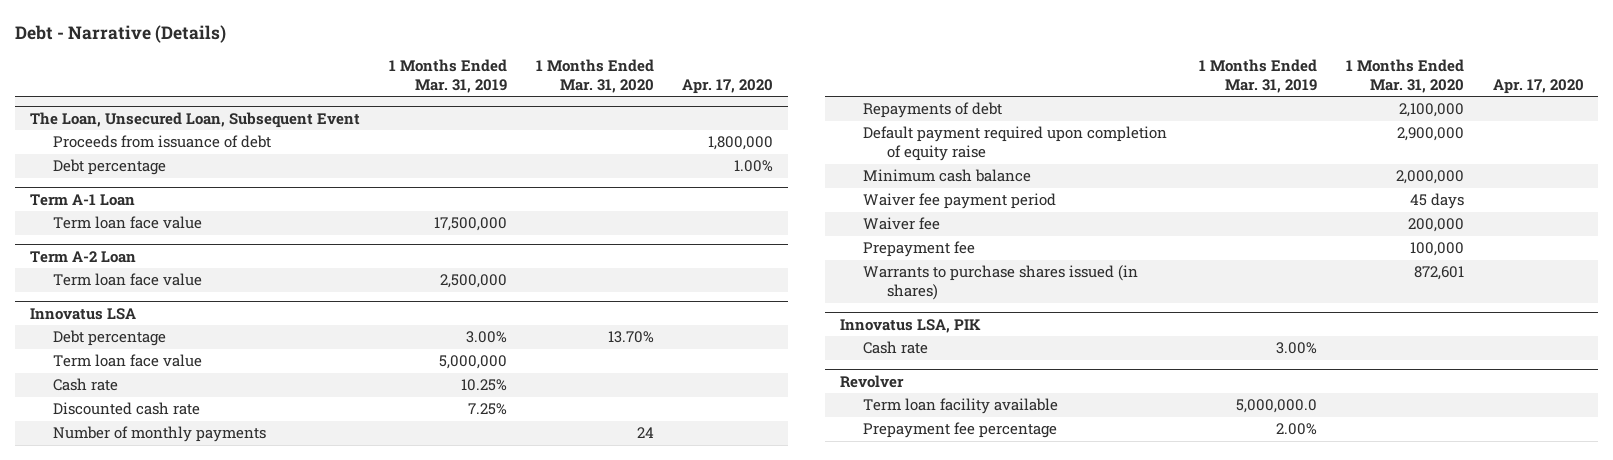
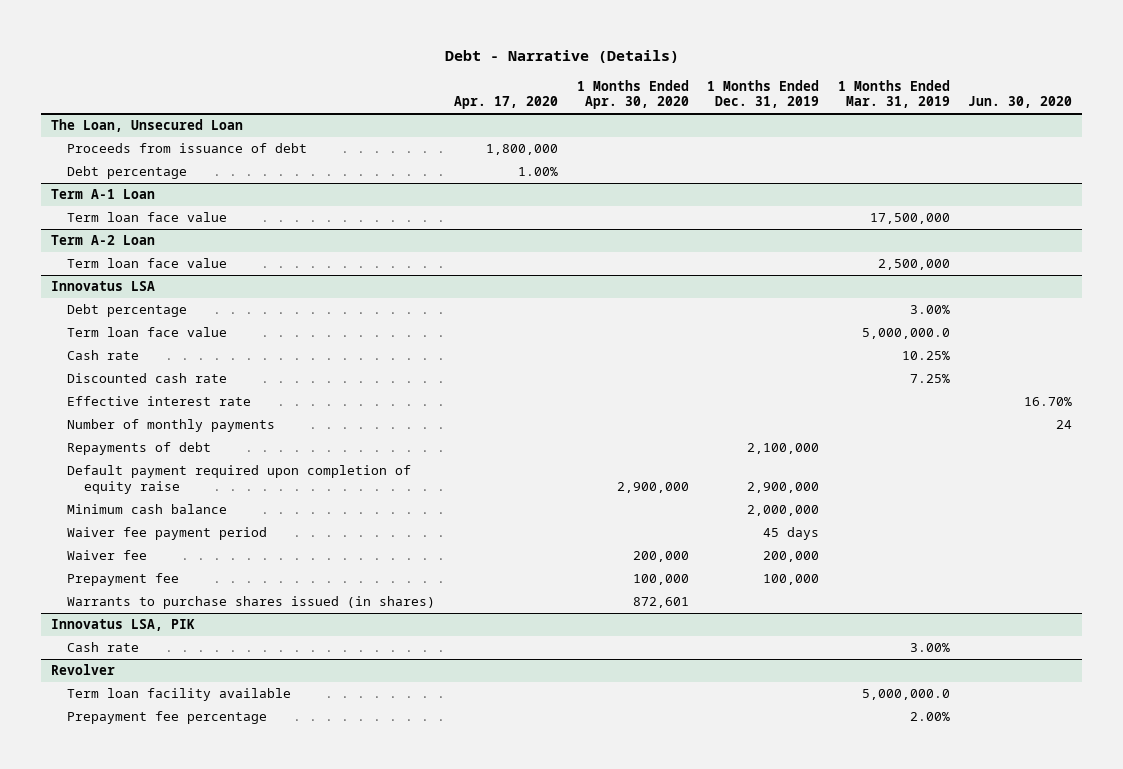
[535,58,654,93] 1 Months Ended Mar. 31, 2020 -> none
none -> [576,79,689,110] 1 Months Ended Apr. 30, 2020
none -> [707,79,820,109] 1 Months Ended Dec. 31, 2019
none -> [968,96,1073,109] Jun. 30, 2020
[29,111,360,128] The Loan, Unsecured Loan, Subsequent Event -> [50,119,243,133] The Loan, Unsecured Loan
[438,355,507,370] 5,000,000 -> [861,328,950,340] 5,000,000.0
none -> [67,396,252,407] Effective interest rate

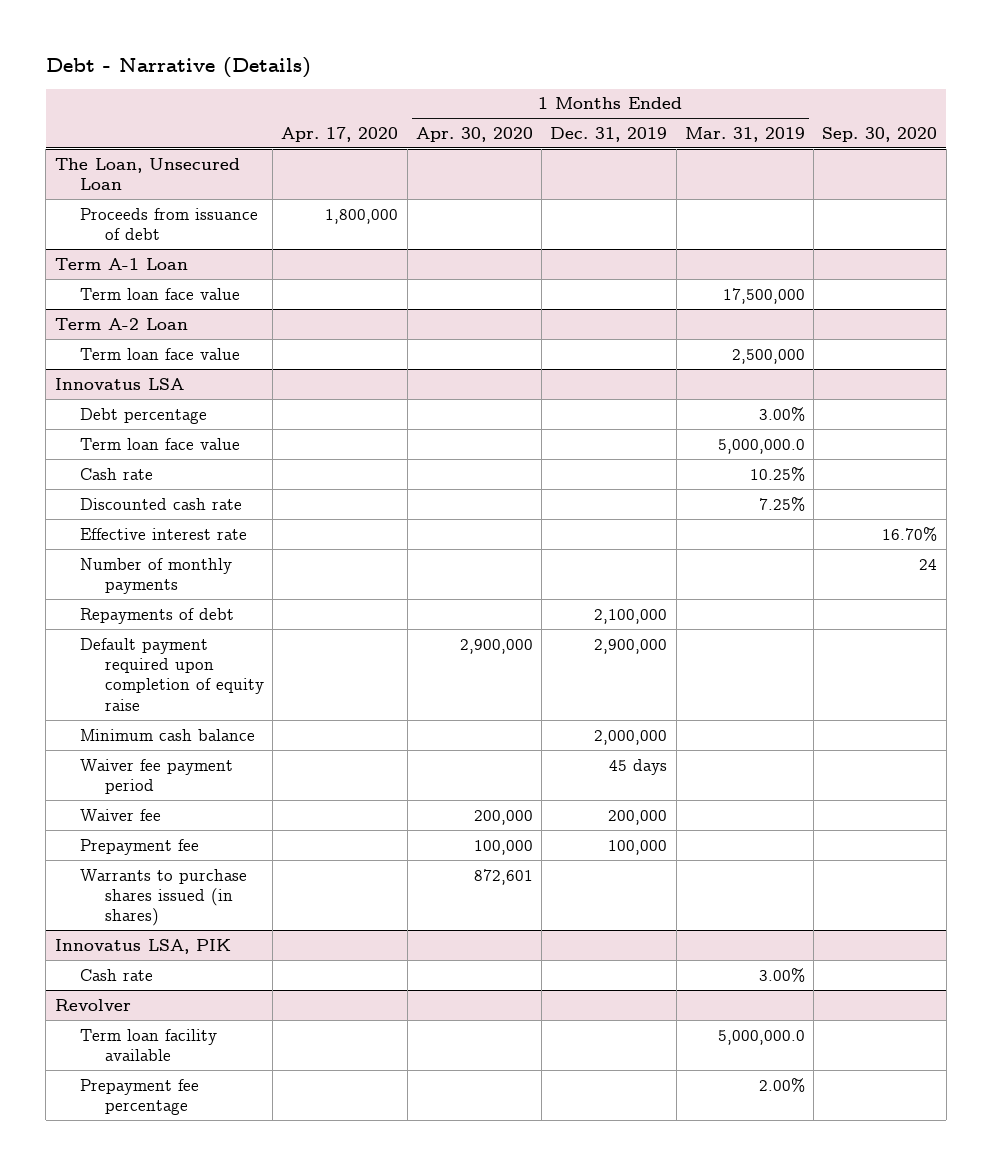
[968,96,1073,109] Jun. 30, 2020 -> none
none -> [822,126,938,142] Sep. 30, 2020
[67,166,188,180] Debt percentage -> none

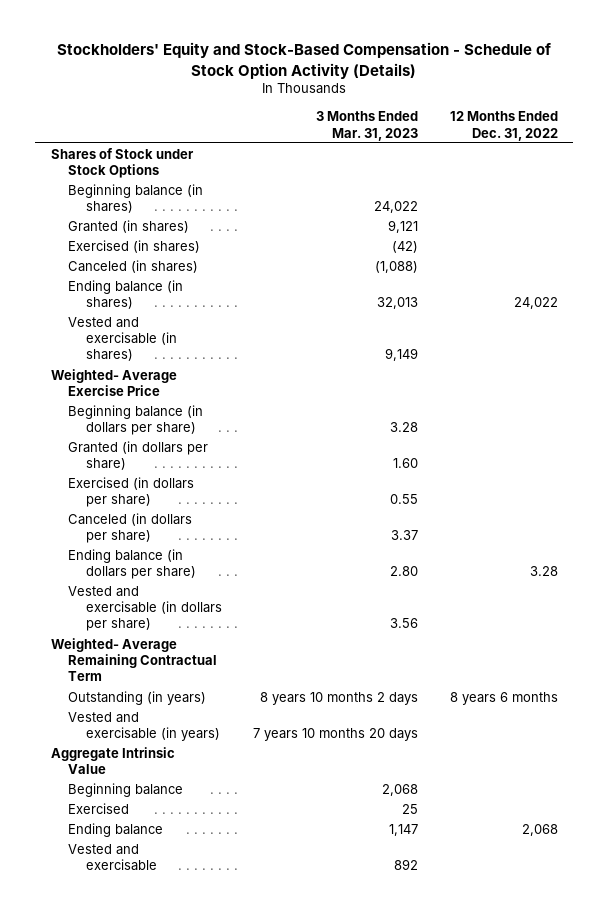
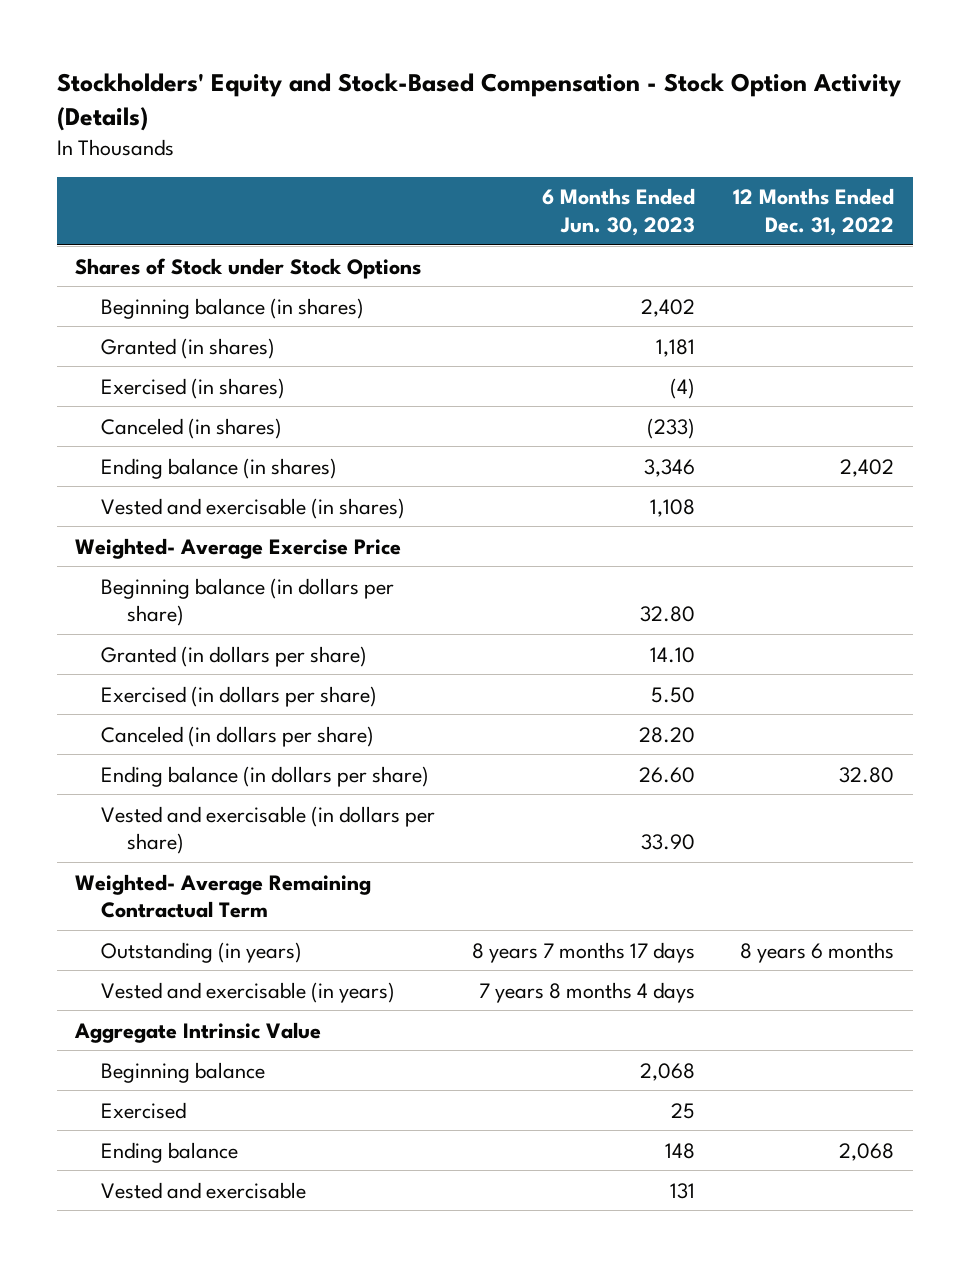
[57,42,552,79] Stockholders' Equity and Stock-Based Compensation - Schedule of Stock Option Activity (Details) -> [56,72,901,132] Stockholders' Equity and Stock-Based Compensation - Stock Option Activity (Details)
[316,111,419,141] 3 Months Ended Mar. 31, 2023 -> none
none -> [542,188,696,236] 6 Months Ended Jun. 30, 2023
[513,297,558,310] 24,022 -> [840,458,895,477] 2,402
[529,566,558,577] 3.28 -> [839,766,895,783] 32.80

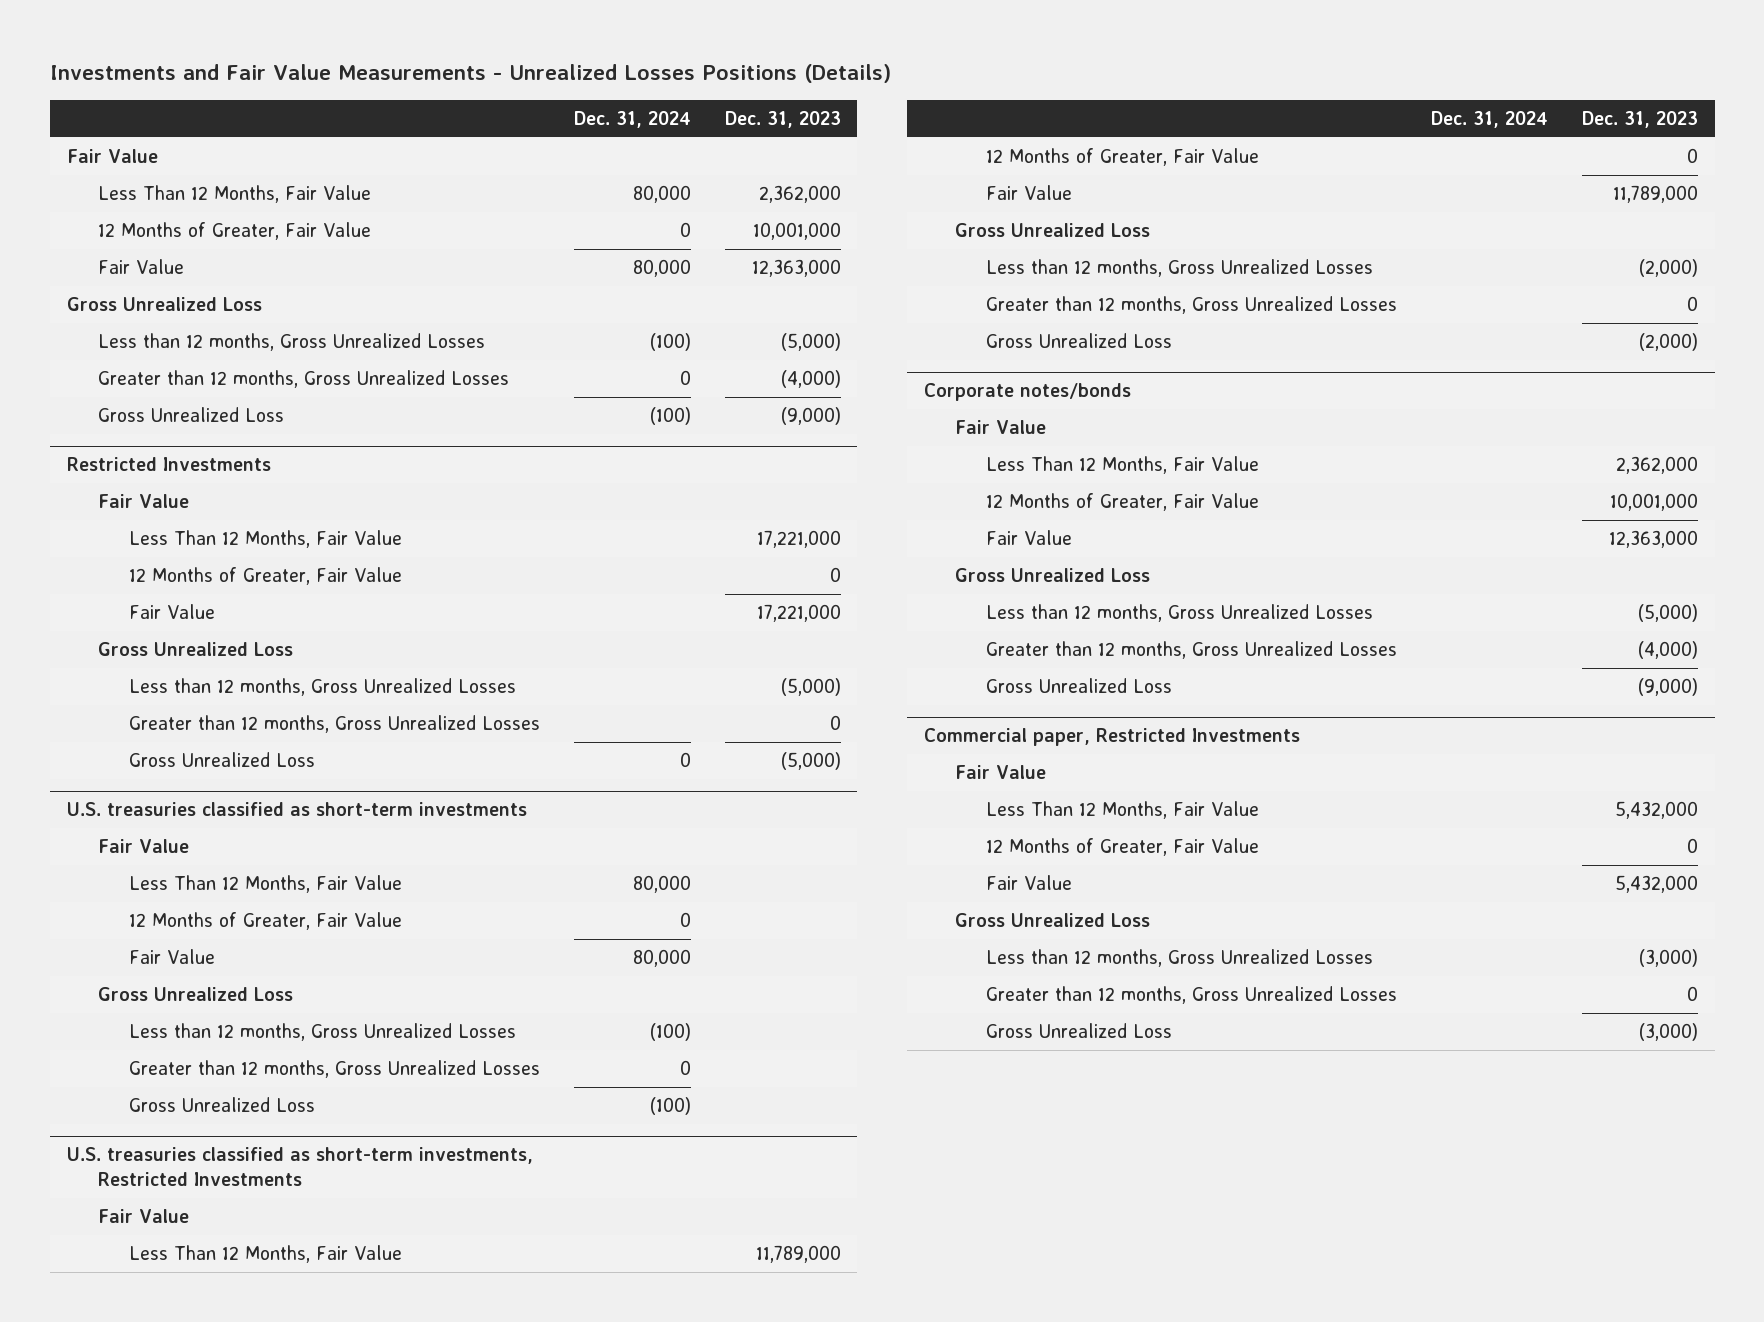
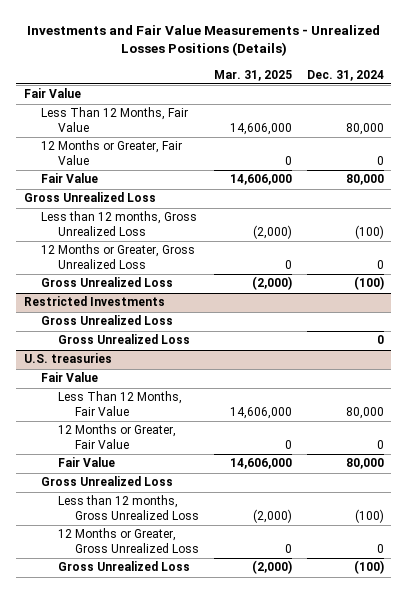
[724,111,841,129] Dec. 31, 2023 -> none
none -> [213,69,292,81] Mar. 31, 2025
[97,222,371,241] 12 Months of Greater, Fair Value -> [40,140,182,165] 12 Months or Greater, Fair Value
[97,333,485,352] Less than 12 months, Gross Unrealized Losses -> [40,211,197,236] Less than 12 months, Gross Unrealized Loss
[97,370,509,389] Greater than 12 months, Gross Unrealized Losses -> [40,244,195,269] 12 Months or Greater, Gross Unrealized Loss
[97,494,189,509] Fair Value -> none
[129,530,403,549] Less Than 12 Months, Fair Value -> none
[129,567,403,586] 12 Months of Greater, Fair Value -> none
[129,604,216,620] Fair Value -> none
[129,678,517,697] Less than 12 months, Gross Unrealized Losses -> none
[129,715,541,734] Greater than 12 months, Gross Unrealized Losses -> none
[66,802,527,817] U.S. treasuries classified as short-term investments -> [23,353,112,364] U.S. treasuries
[129,912,403,931] 12 Months of Greater, Fair Value -> [57,424,176,449] 12 Months or Greater, Fair Value
[129,1023,517,1042] Less than 12 months, Gross Unrealized Losses -> [57,495,199,520] Less than 12 months, Gross Unrealized Loss
[129,1060,541,1079] Greater than 12 months, Gross Unrealized Losses -> [57,528,199,553] 12 Months or Greater, Gross Unrealized Loss
[66,1147,533,1187] U.S. treasuries classified as short-term investments, Restricted Investments -> none
[97,1209,189,1224] Fair Value -> none
[129,1245,403,1264] Less Than 12 Months, Fair Value -> none
[986,148,1260,167] 12 Months of Greater, Fair Value -> none
[986,185,1073,201] Fair Value -> none
[954,223,1150,238] Gross Unrealized Loss -> none
[986,259,1374,278] Less than 12 months, Gross Unrealized Losses -> none
[986,296,1398,315] Greater than 12 months, Gross Unrealized Losses -> none
[986,333,1173,349] Gross Unrealized Loss -> none
[923,383,1131,402] Corporate notes/bonds -> none
[954,420,1046,435] Fair Value -> none
[986,456,1260,475] Less Than 12 Months, Fair Value -> none
[986,493,1260,512] 12 Months of Greater, Fair Value -> none
[986,530,1073,546] Fair Value -> none
[954,568,1150,583] Gross Unrealized Loss -> none
[986,604,1374,623] Less than 12 months, Gross Unrealized Losses -> none
[986,641,1398,660] Greater than 12 months, Gross Unrealized Losses -> none
[986,678,1173,694] Gross Unrealized Loss -> none
[923,728,1300,747] Commercial paper, Restricted Investments -> none
[954,765,1046,780] Fair Value -> none
[986,801,1260,820] Less Than 12 Months, Fair Value -> none
[986,838,1260,857] 12 Months of Greater, Fair Value -> none
[986,875,1073,891] Fair Value -> none
[954,913,1150,928] Gross Unrealized Loss -> none
[986,949,1374,968] Less than 12 months, Gross Unrealized Losses -> none
[986,986,1398,1005] Greater than 12 months, Gross Unrealized Losses -> none
[986,1023,1173,1039] Gross Unrealized Loss -> none

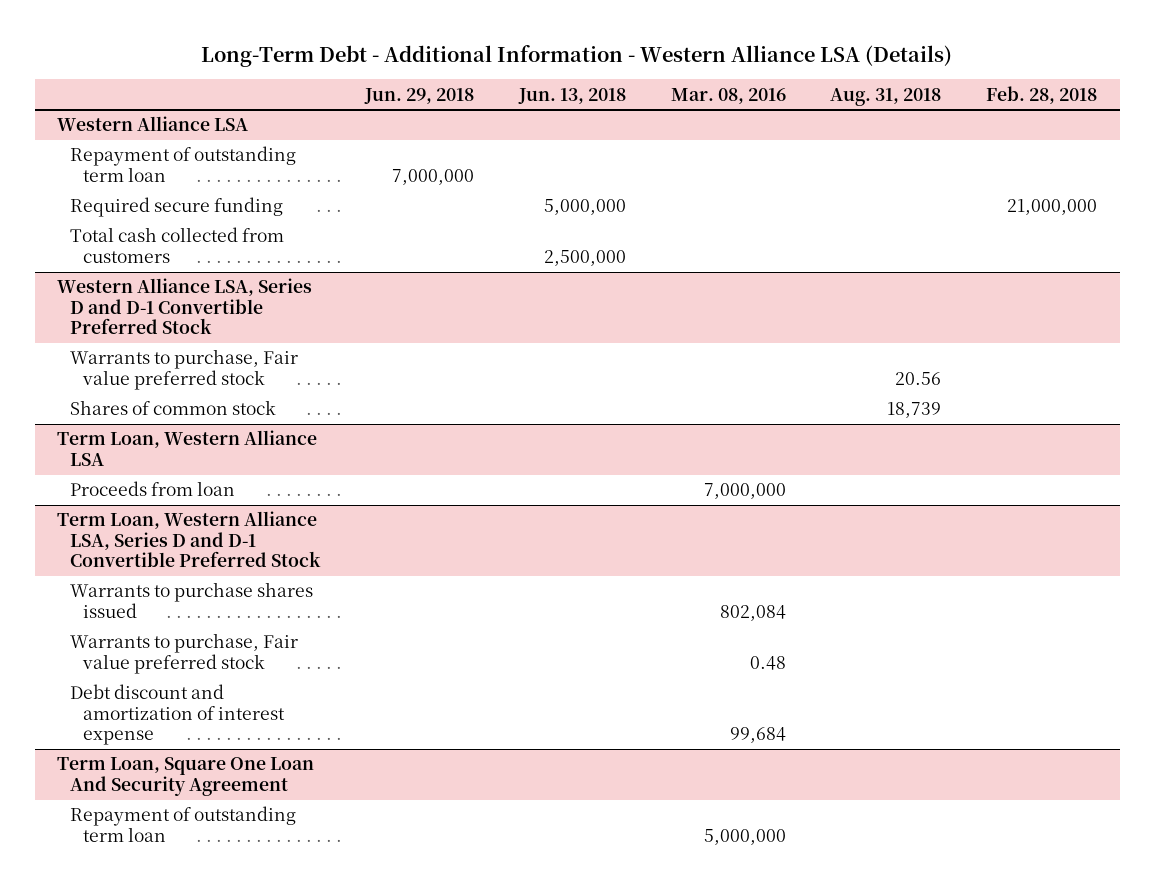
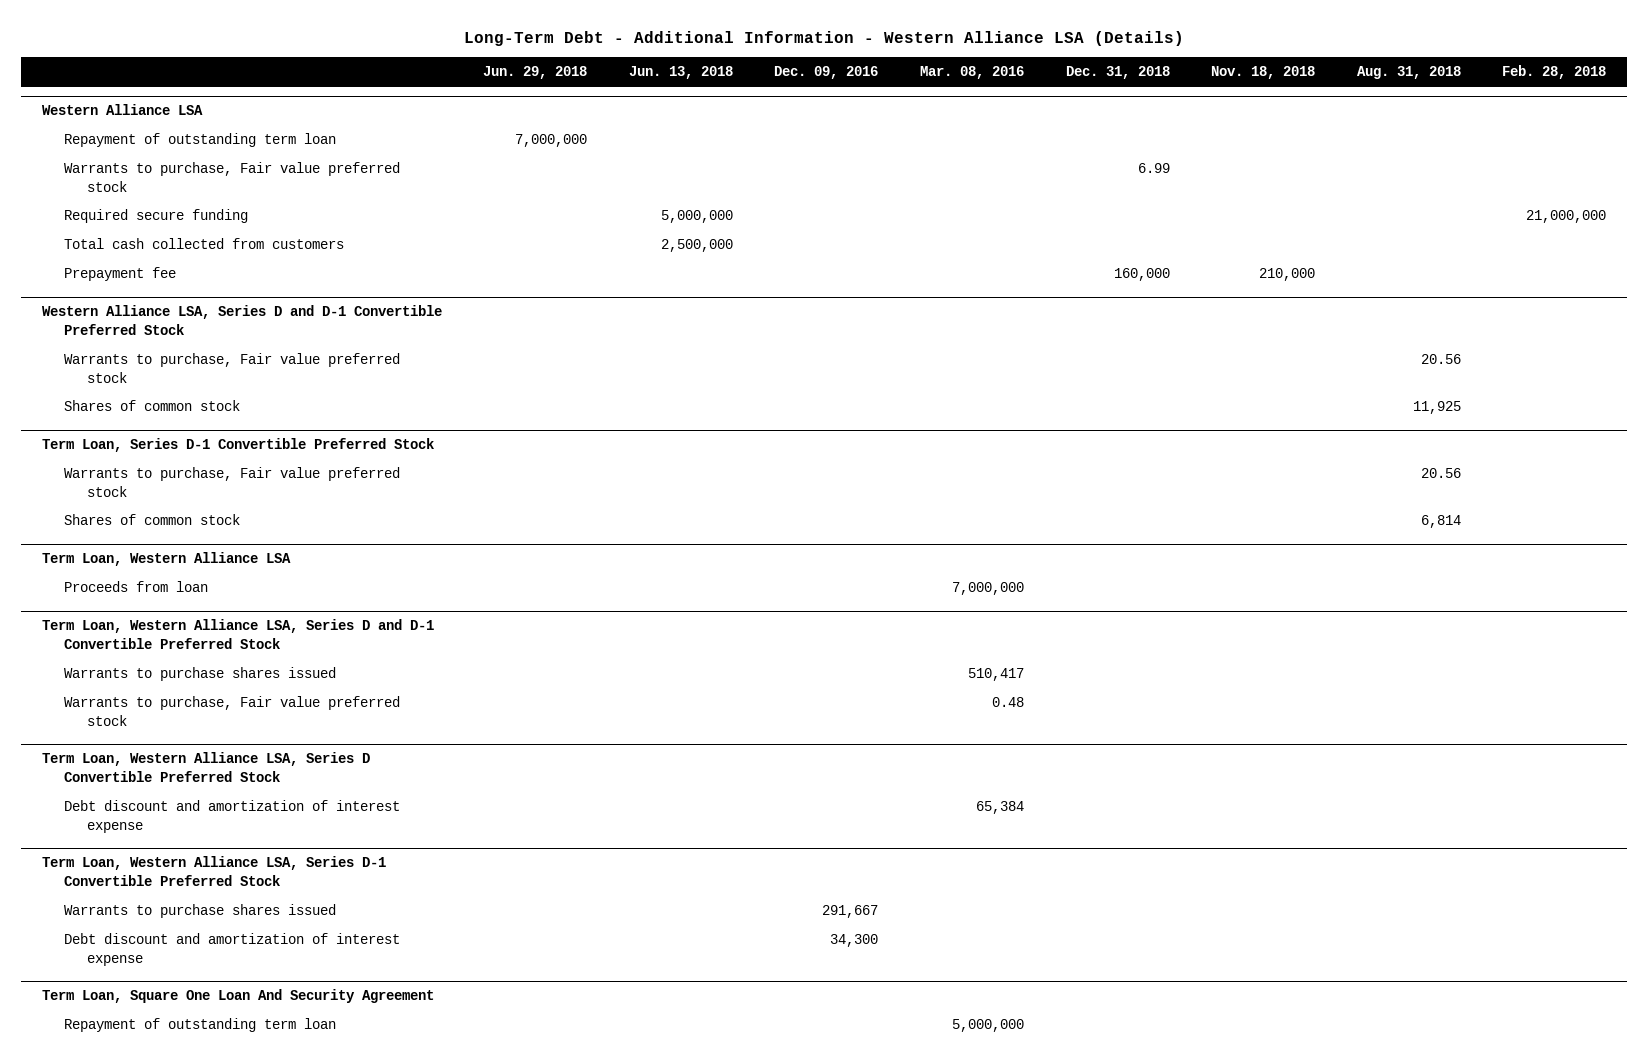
none -> [774,66,879,80] Dec. 09, 2016
none -> [1065,66,1170,80] Dec. 31, 2018
none -> [1211,66,1316,80] Nov. 18, 2018
none -> [64,162,401,192] Warrants to purchase, Fair value preferred stock
none -> [64,267,177,282] Prepayment fee
[887,402,942,419] 18,739 -> [1412,401,1461,415] 11,925
none -> [41,438,434,453] Term Loan, Series D-1 Convertible Preferred Stock
none -> [64,467,401,497] Warrants to purchase, Fair value preferred stock
none -> [64,514,241,526] Shares of common stock
[719,604,786,621] 802,084 -> [967,668,1024,682] 510,417
[69,684,285,746] Debt discount and amortization of interest expense -> none
none -> [41,752,370,782] Term Loan, Western Alliance LSA, Series D Convertible Preferred Stock
none -> [64,800,401,833] Debt discount and amortization of interest expense
none -> [41,856,386,886] Term Loan, Western Alliance LSA, Series D-1 Convertible Preferred Stock
none -> [64,904,337,919] Warrants to purchase shares issued
none -> [64,933,401,966] Debt discount and amortization of interest expense

